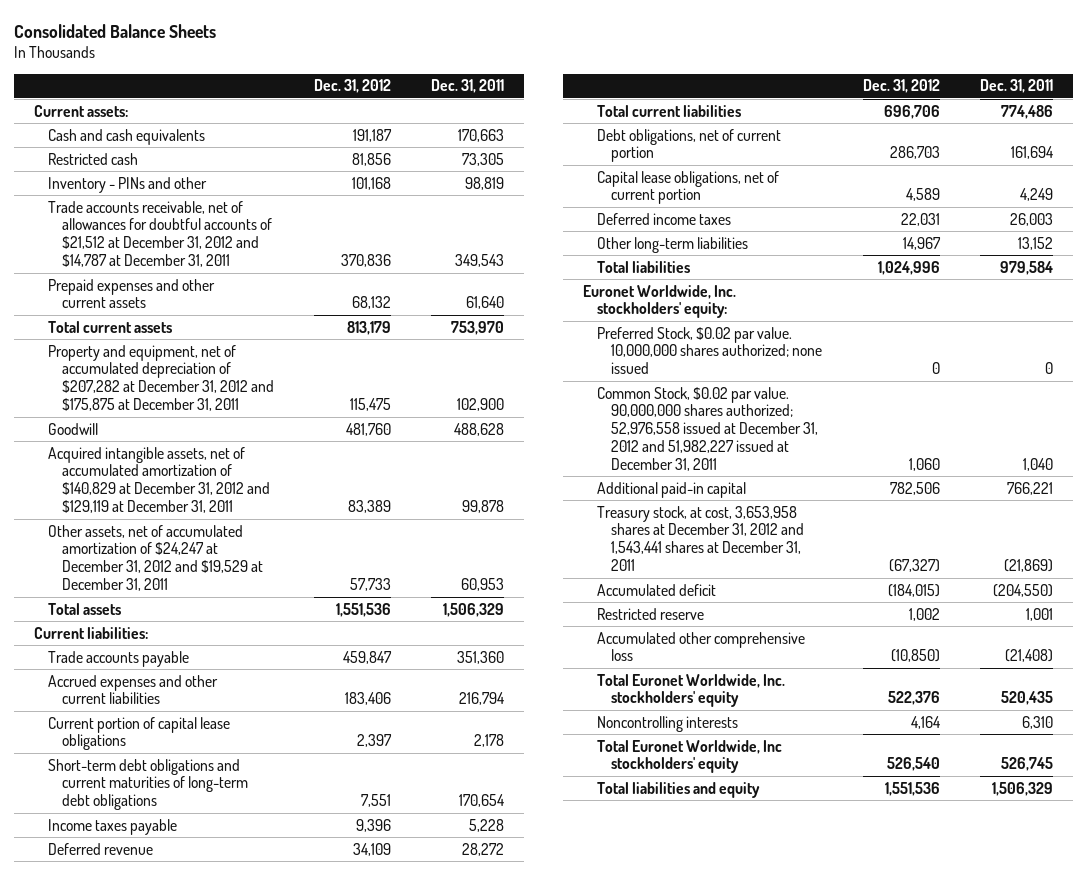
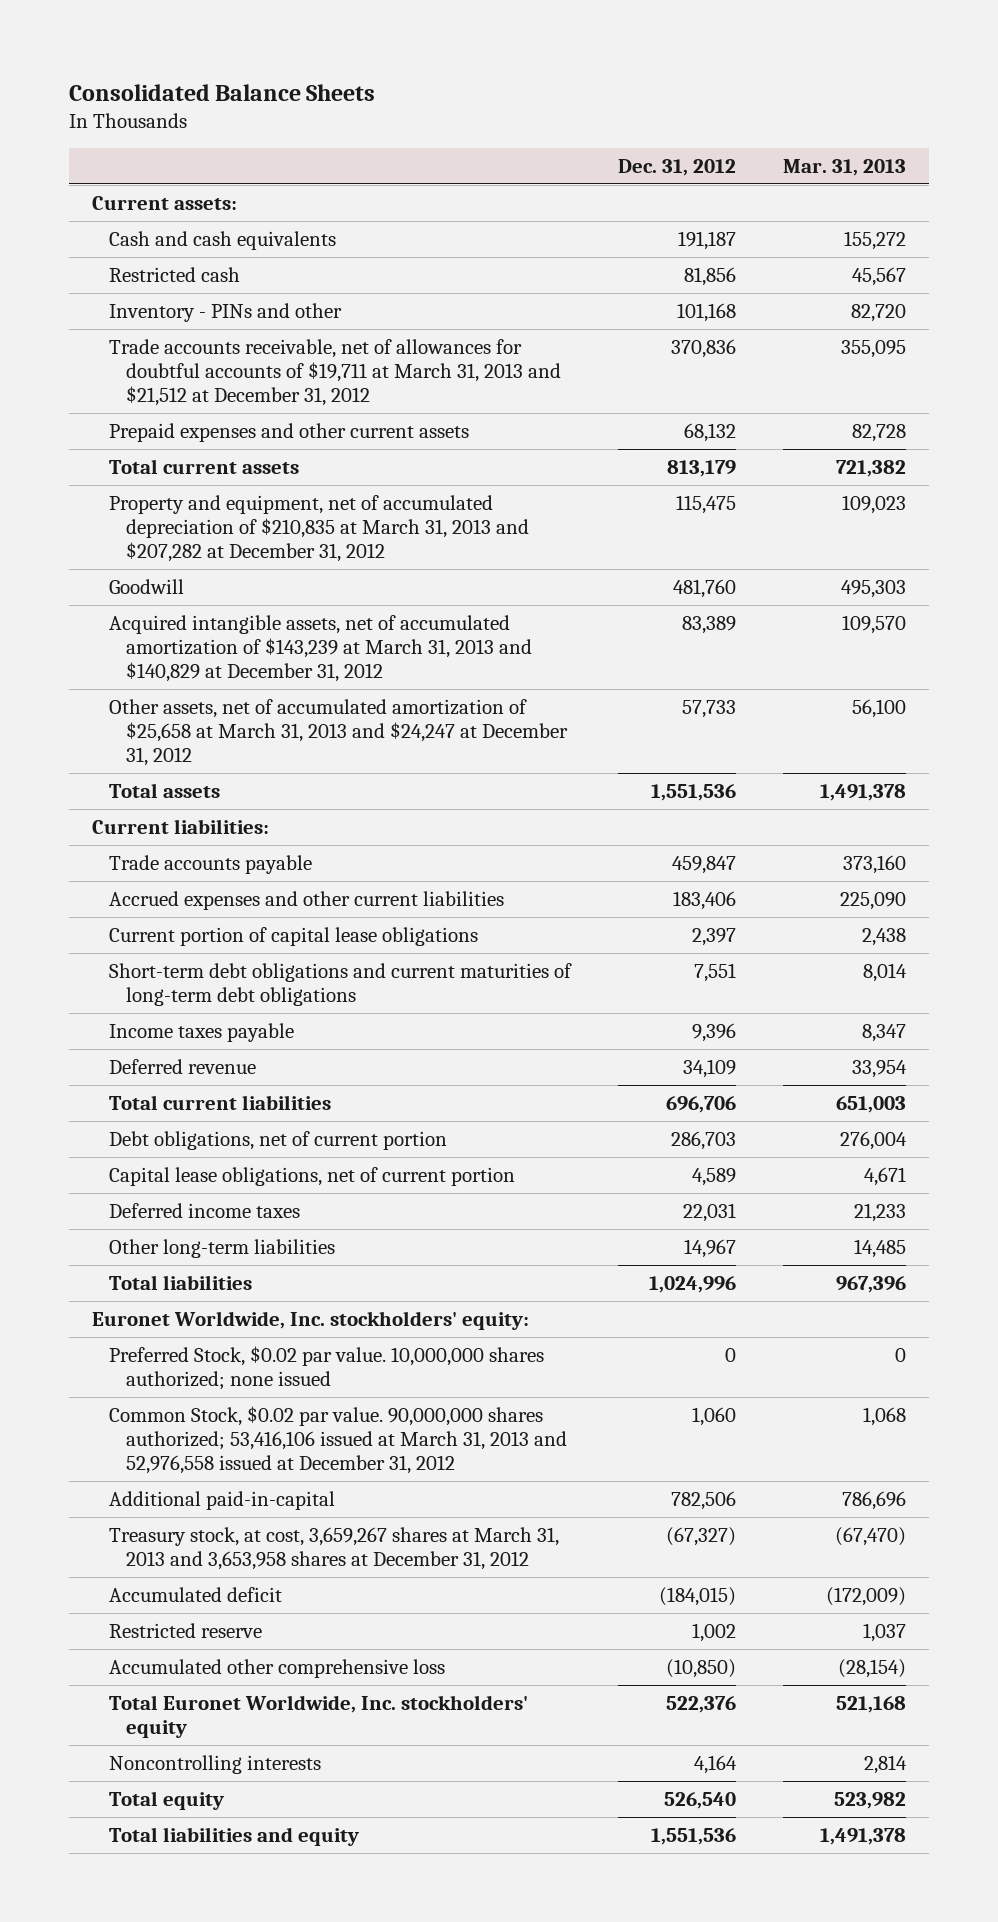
[431,79,505,94] Dec. 31, 2011 -> none
none -> [782,159,906,177] Mar. 31, 2013
[48,200,273,268] Trade accounts receivable, net of allowances for doubtful accounts of $21,512 at December 31, 2012 and $14,787 at December 31, 2011 -> [109,338,562,407] Trade accounts receivable, net of allowances for doubtful accounts of $19,711 at March 31, 2013 and $21,512 at December 31, 2012
[48,344,275,412] Property and equipment, net of accumulated depreciation of $207,282 at December 31, 2012 and $175,875 at December 31, 2011 -> [109,494,530,563] Property and equipment, net of accumulated depreciation of $210,835 at March 31, 2013 and $207,282 at December 31, 2012
[48,446,271,514] Acquired intangible assets, net of accumulated amortization of $140,829 at December 31, 2012 and $129,119 at December 31, 2011 -> [109,614,533,683] Acquired intangible assets, net of accumulated amortization of $143,239 at March 31, 2013 and $140,829 at December 31, 2012
[48,524,264,592] Other assets, net of accumulated amortization of $24,247 at December 31, 2012 and $19,529 at December 31, 2011 -> [109,698,569,767] Other assets, net of accumulated amortization of $25,658 at March 31, 2013 and $24,247 at December 31, 2012
[597,386,819,472] Common Stock, $0.02 par value. 90,000,000 shares authorized; 52,976,558 issued at December 31, 2012 and 51,982,227 issued at December 31, 2011 -> [109,1405,568,1475] Common Stock, $0.02 par value. 90,000,000 shares authorized; 53,416,106 issued at March 31, 2013 and 52,976,558 issued at December 31, 2012
[597,481,747,498] Additional paid-in capital -> [109,1490,336,1510] Additional paid-in-capital
[597,505,805,572] Treasury stock, at cost, 3,653,958 shares at December 31, 2012 and 1,543,441 shares at December 31, 2011 -> [109,1526,560,1571] Treasury stock, at cost, 3,659,267 shares at March 31, 2013 and 3,653,958 shares at December 31, 2012
[597,739,783,774] Total Euronet Worldwide, Inc stockholders' equity -> [109,1790,225,1810] Total equity

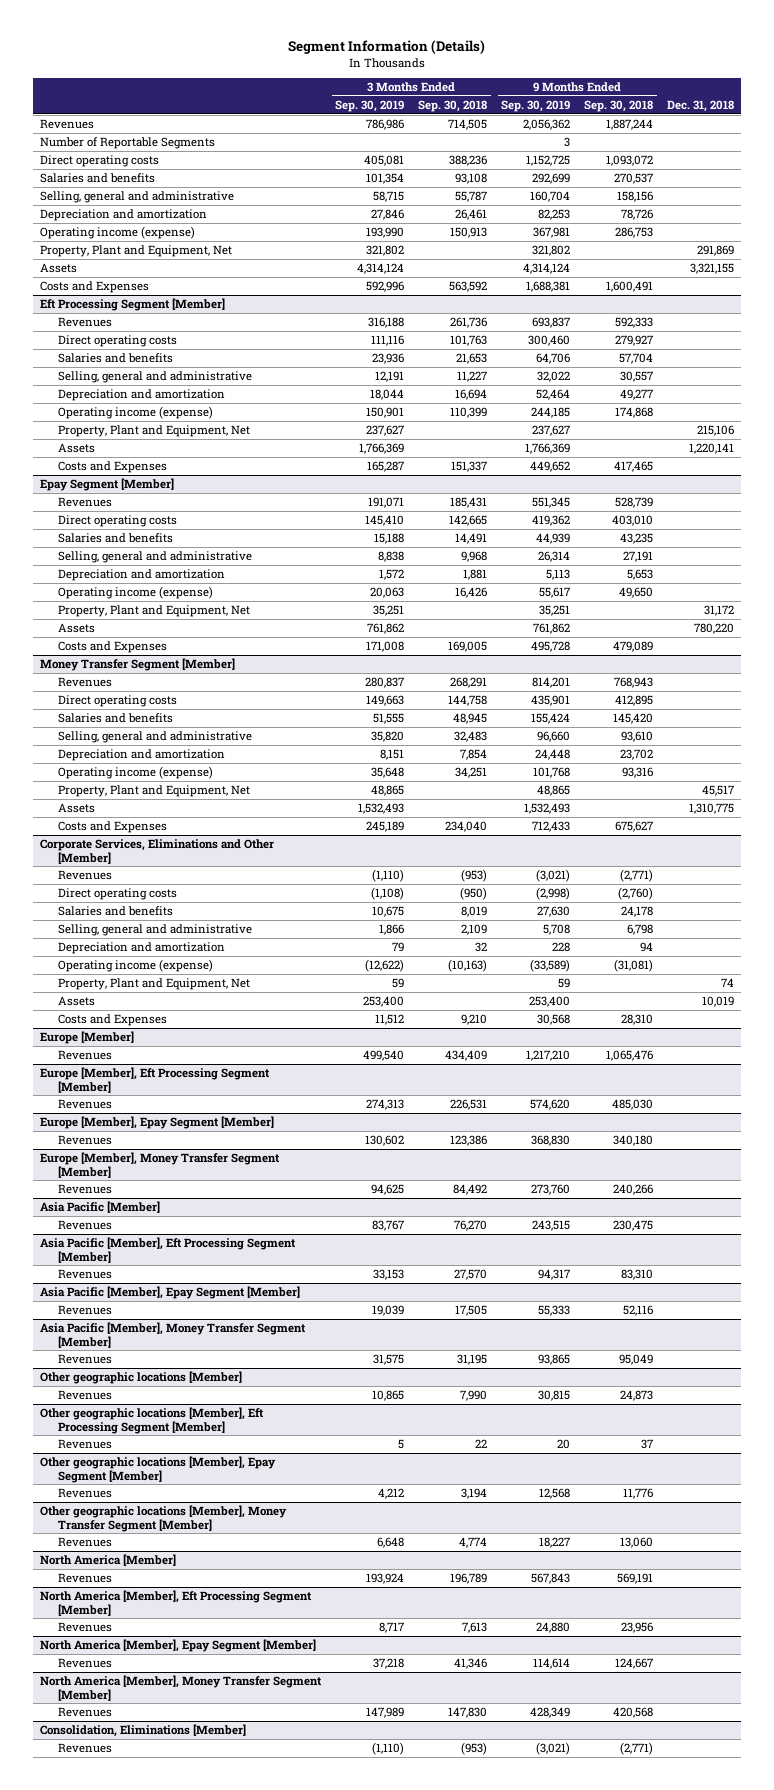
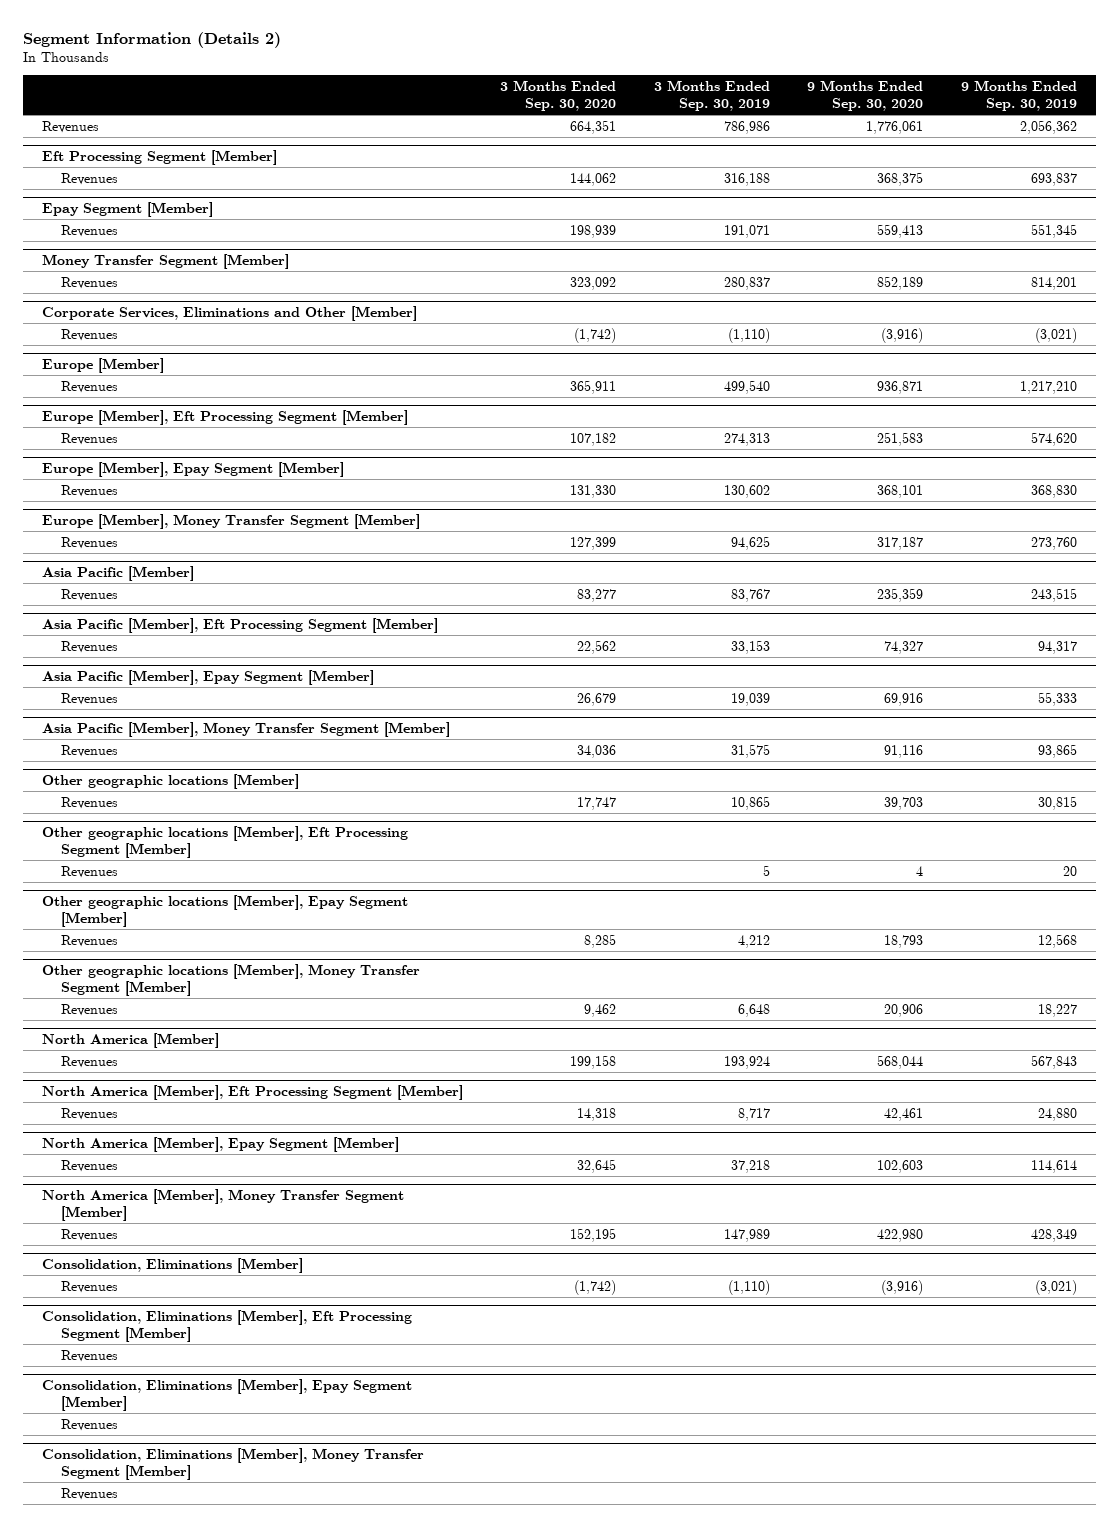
[288,40,486,55] Segment Information (Details) -> [23,31,282,48] Segment Information (Details 2)
[418,99,488,112] Sep. 30, 2018 -> none
[584,99,654,112] Sep. 30, 2018 -> none
[667,99,735,112] Dec. 31, 2018 -> none
none -> [500,80,617,111] 3 Months Ended Sep. 30, 2020
none -> [807,80,924,111] 9 Months Ended Sep. 30, 2020
[40,136,216,149] Number of Reportable Segments -> none
[40,154,160,167] Direct operating costs -> none
[40,172,156,183] Salaries and benefits -> none
[40,190,235,203] Selling, general and administrative -> none
[40,208,208,221] Depreciation and amortization -> none
[40,225,196,239] Operating income (expense) -> none
[40,244,233,257] Property, Plant and Equipment, Net -> none
[40,262,78,273] Assets -> none
[40,280,150,293] Costs and Expenses -> none
[57,334,177,347] Direct operating costs -> none
[57,352,173,363] Salaries and benefits -> none
[57,370,252,383] Selling, general and administrative -> none
[57,388,225,401] Depreciation and amortization -> none
[57,405,213,419] Operating income (expense) -> none
[57,424,250,437] Property, Plant and Equipment, Net -> none
[57,442,95,453] Assets -> none
[57,460,167,473] Costs and Expenses -> none
[57,514,177,527] Direct operating costs -> none
[57,532,173,543] Salaries and benefits -> none
[57,550,252,563] Selling, general and administrative -> none
[57,568,225,581] Depreciation and amortization -> none
[57,585,213,599] Operating income (expense) -> none
[57,604,250,617] Property, Plant and Equipment, Net -> none
[57,622,95,633] Assets -> none
[57,640,167,653] Costs and Expenses -> none
[57,694,177,707] Direct operating costs -> none
[57,712,173,723] Salaries and benefits -> none
[57,730,252,743] Selling, general and administrative -> none
[57,748,225,761] Depreciation and amortization -> none
[57,765,213,779] Operating income (expense) -> none
[57,784,250,797] Property, Plant and Equipment, Net -> none
[57,802,95,813] Assets -> none
[57,820,167,833] Costs and Expenses -> none
[57,887,177,900] Direct operating costs -> none
[57,905,173,916] Salaries and benefits -> none
[57,923,252,936] Selling, general and administrative -> none
[57,941,225,954] Depreciation and amortization -> none
[57,958,213,972] Operating income (expense) -> none
[57,977,250,990] Property, Plant and Equipment, Net -> none
[57,995,95,1006] Assets -> none
[57,1013,167,1026] Costs and Expenses -> none
none -> [41,1310,412,1342] Consolidation, Eliminations [Member], Eft Processing Segment [Member]
none -> [61,1349,119,1362] Revenues
none -> [41,1379,412,1411] Consolidation, Eliminations [Member], Epay Segment [Member]
none -> [61,1418,119,1431] Revenues
none -> [41,1448,424,1480] Consolidation, Eliminations [Member], Money Transfer Segment [Member]
none -> [61,1487,119,1500] Revenues

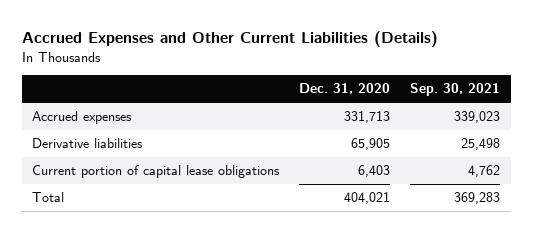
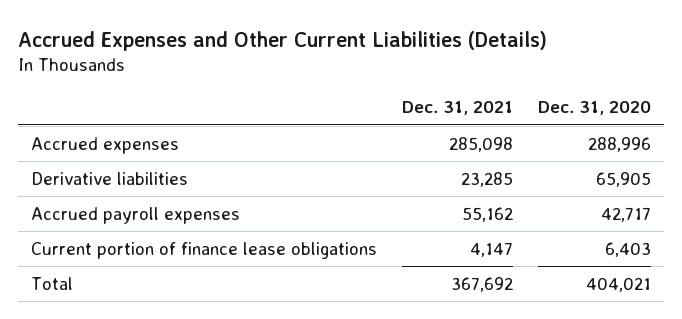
[410,83,501,97] Sep. 30, 2021 -> none
none -> [402,101,514,116] Dec. 31, 2021
[344,111,391,124] 331,713 -> [588,136,652,152] 288,996
none -> [30,206,240,224] Accrued payroll expenses
[32,165,281,179] Current portion of capital lease obligations -> [30,241,377,259] Current portion of finance lease obligations

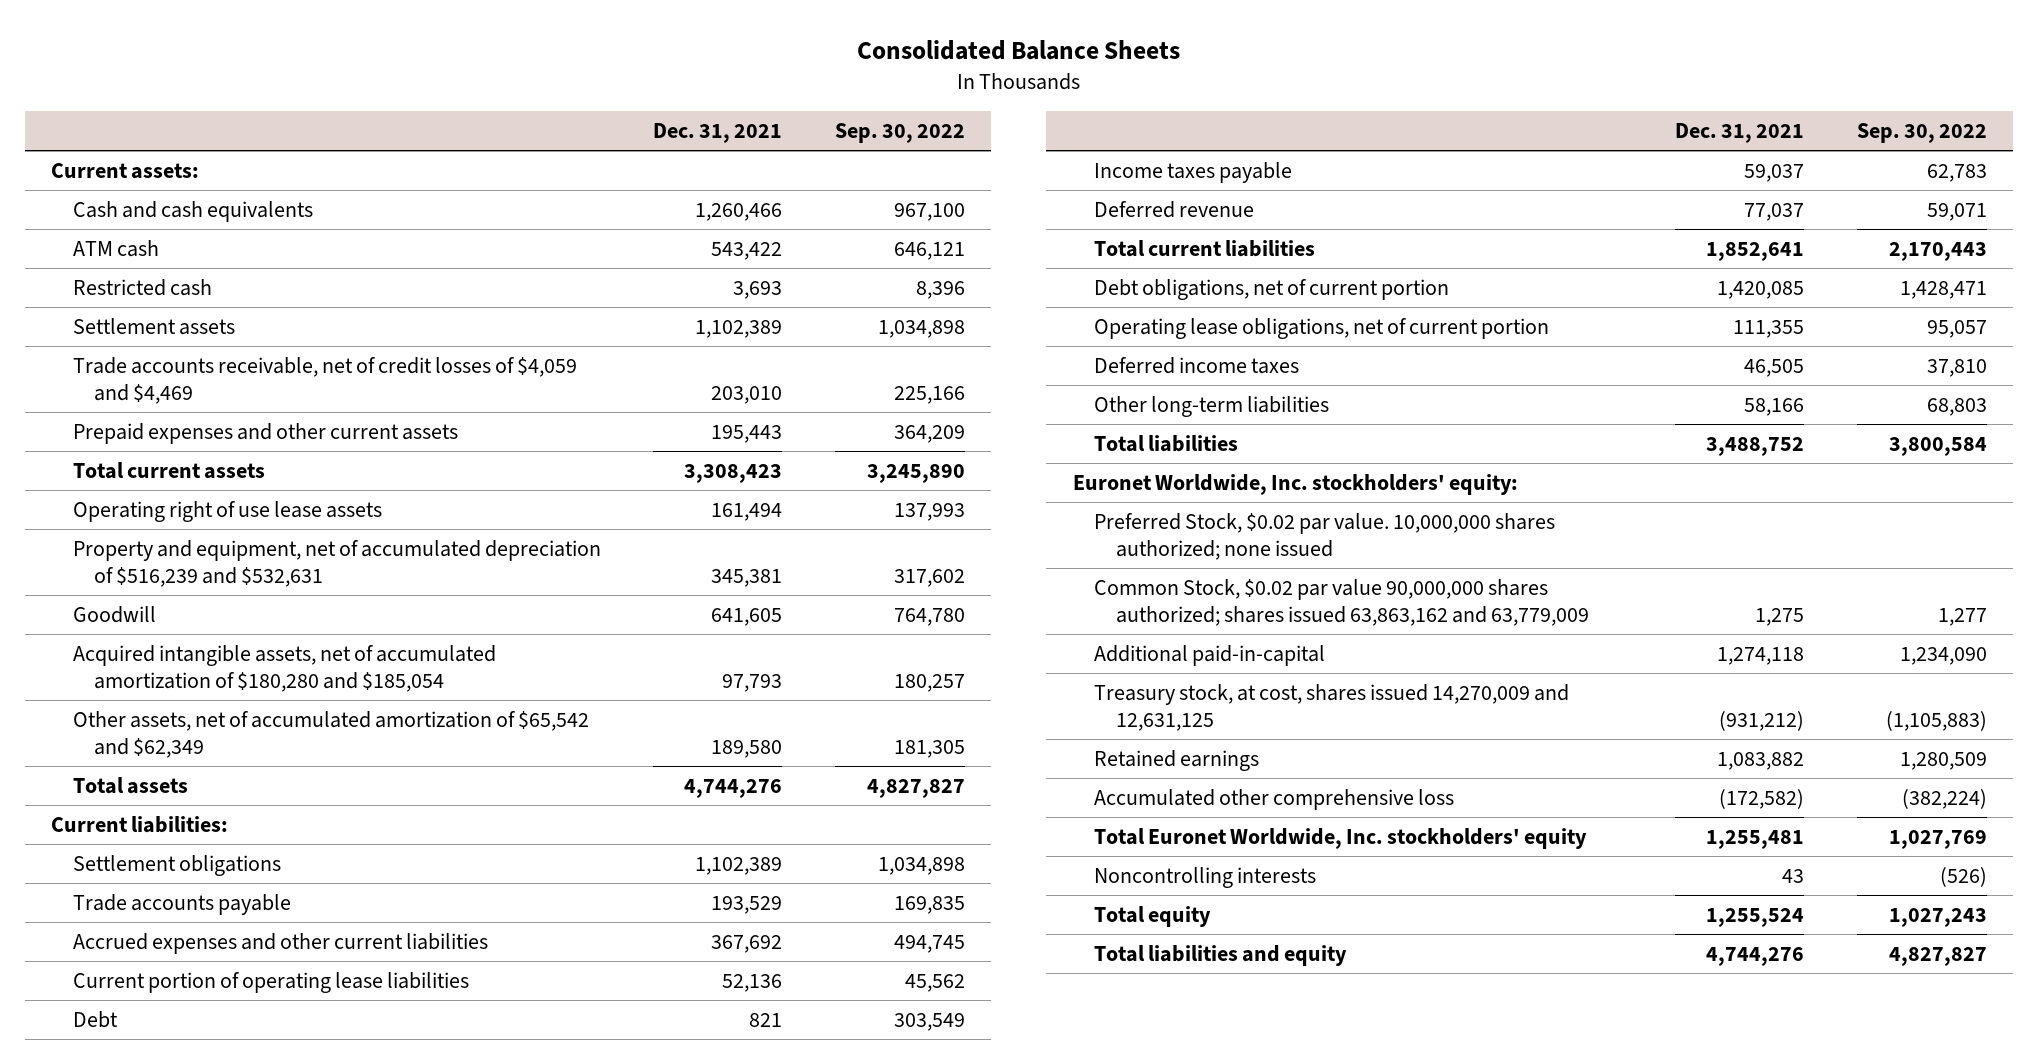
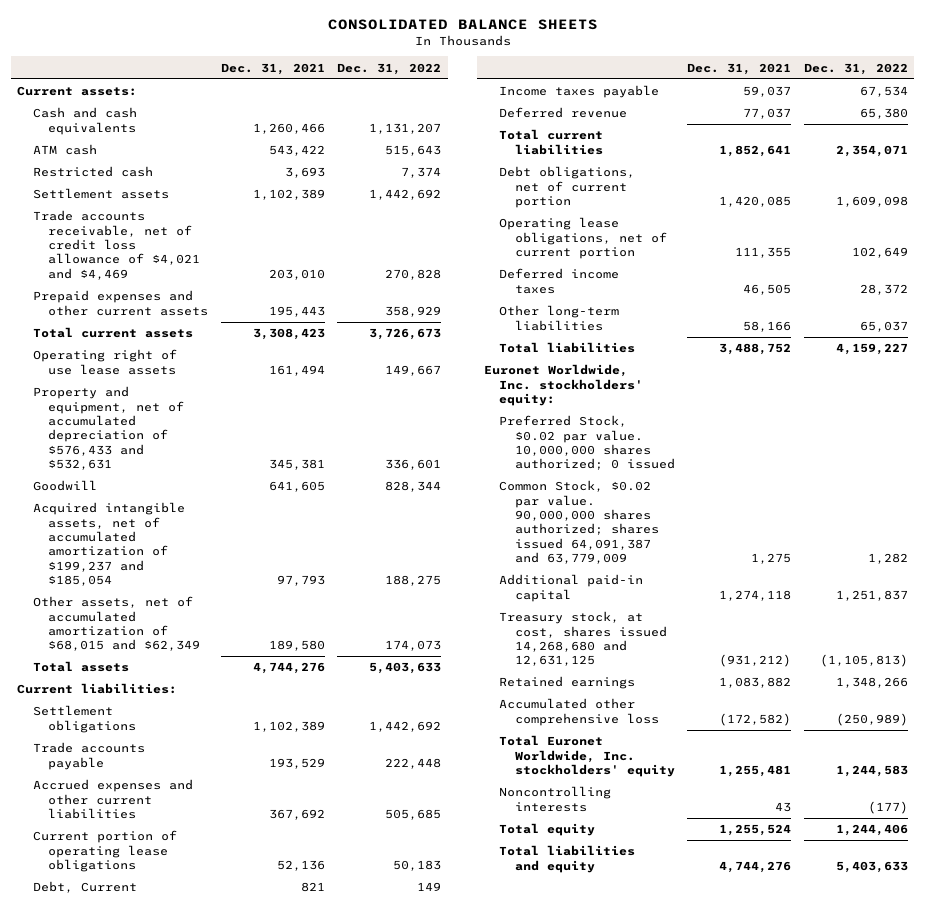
[856,39,1180,60] Consolidated Balance Sheets -> [327,18,598,30] CONSOLIDATED BALANCE SHEETS
[834,122,965,143] Sep. 30, 2022 -> none
none -> [337,62,442,75] Dec. 31, 2022
[72,356,577,404] Trade accounts receivable, net of credit losses of $4,059 and $4,469 -> [32,210,201,280] Trade accounts receivable, net of credit loss allowance of $4,021 and $4,469
[72,539,601,587] Property and equipment, net of accumulated depreciation of $516,239 and $532,631 -> [32,386,185,470] Property and equipment, net of accumulated depreciation of $576,433 and $532,631
[72,644,496,692] Acquired intangible assets, net of accumulated amortization of $180,280 and $185,054 -> [32,502,185,586] Acquired intangible assets, net of accumulated amortization of $199,237 and $185,054
[72,710,589,758] Other assets, net of accumulated amortization of $65,542 and $62,349 -> [32,596,201,652] Other assets, net of accumulated amortization of $68,015 and $62,349
[72,971,469,993] Current portion of operating lease liabilities -> [32,830,177,872] Current portion of operating lease obligations
[72,1010,118,1028] Debt -> [32,881,137,894] Debt, Current
[1094,512,1556,560] Preferred Stock, $0.02 par value. 10,000,000 shares authorized; none issued -> [499,415,675,471] Preferred Stock, $0.02 par value. 10,000,000 shares authorized; 0 issued
[1094,578,1590,626] Common Stock, $0.02 par value 90,000,000 shares authorized; shares issued 63,863,162 and 63,779,009 -> [499,480,659,564] Common Stock, $0.02 par value. 90,000,000 shares authorized; shares issued 64,091,387 and 63,779,009
[1094,644,1326,666] Additional paid-in-capital -> [499,574,644,602] Additional paid-in capital
[1094,683,1570,731] Treasury stock, at cost, shares issued 14,270,009 and 12,631,125 -> [499,611,667,667] Treasury stock, at cost, shares issued 14,268,680 and 12,631,125

